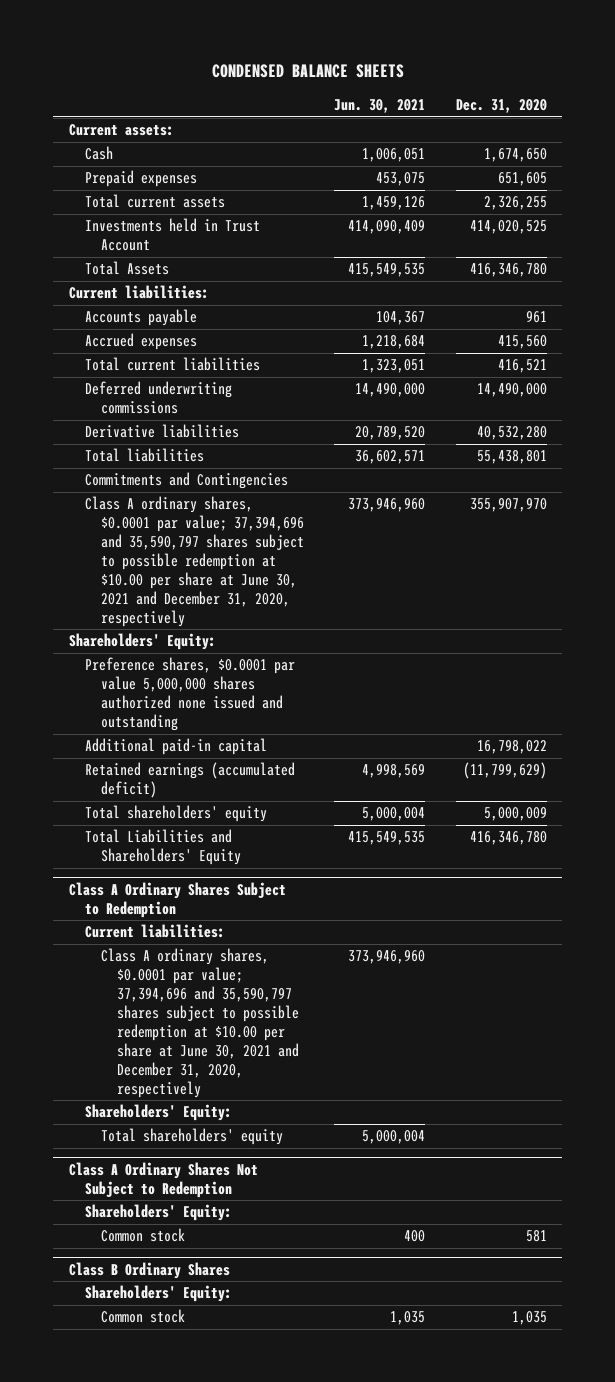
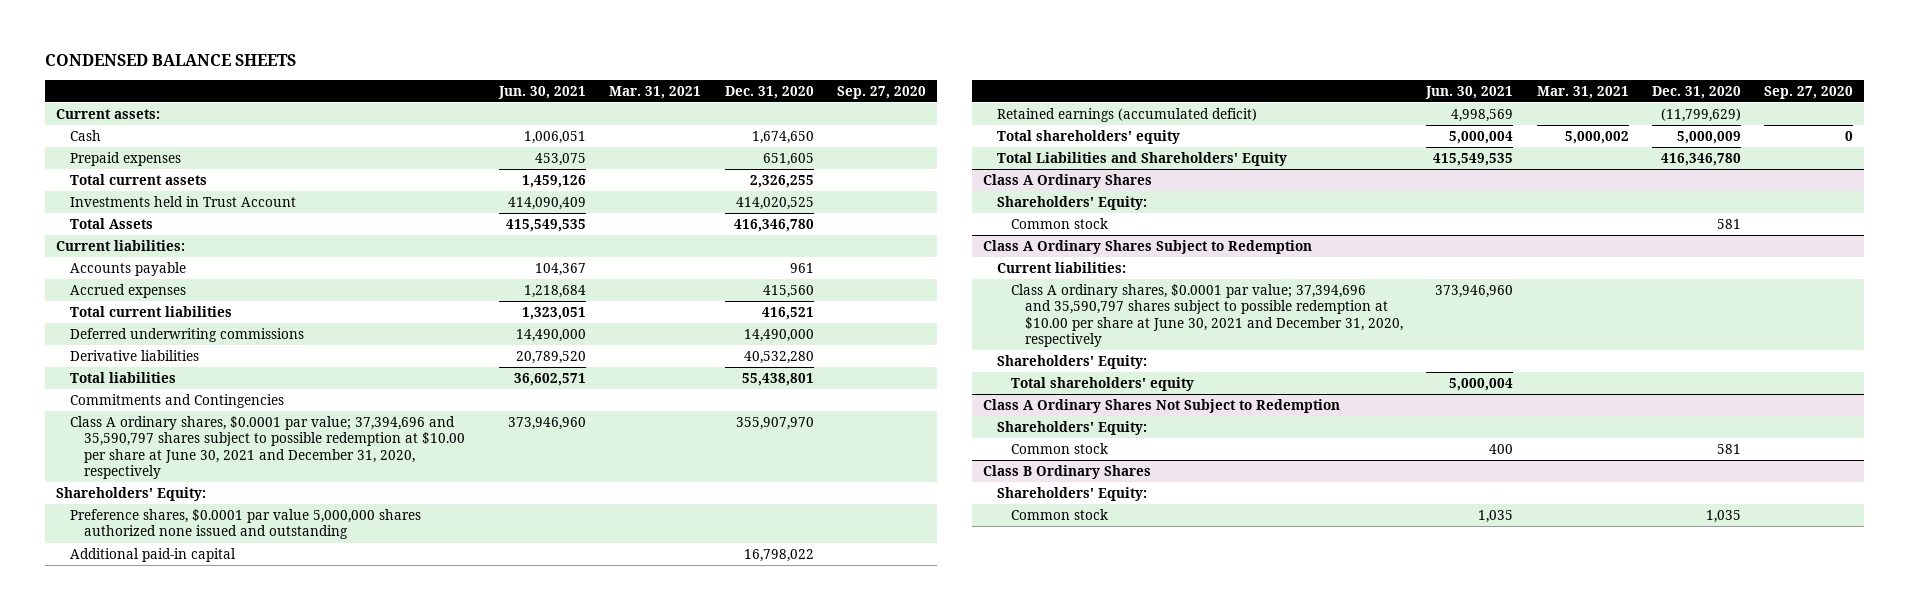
none -> [609,85,702,99] Mar. 31, 2021
none -> [836,85,926,99] Sep. 27, 2020
none -> [983,174,1153,189] Class A Ordinary Shares
none -> [997,196,1148,211] Shareholders' Equity:
none -> [1011,218,1109,230] Common stock

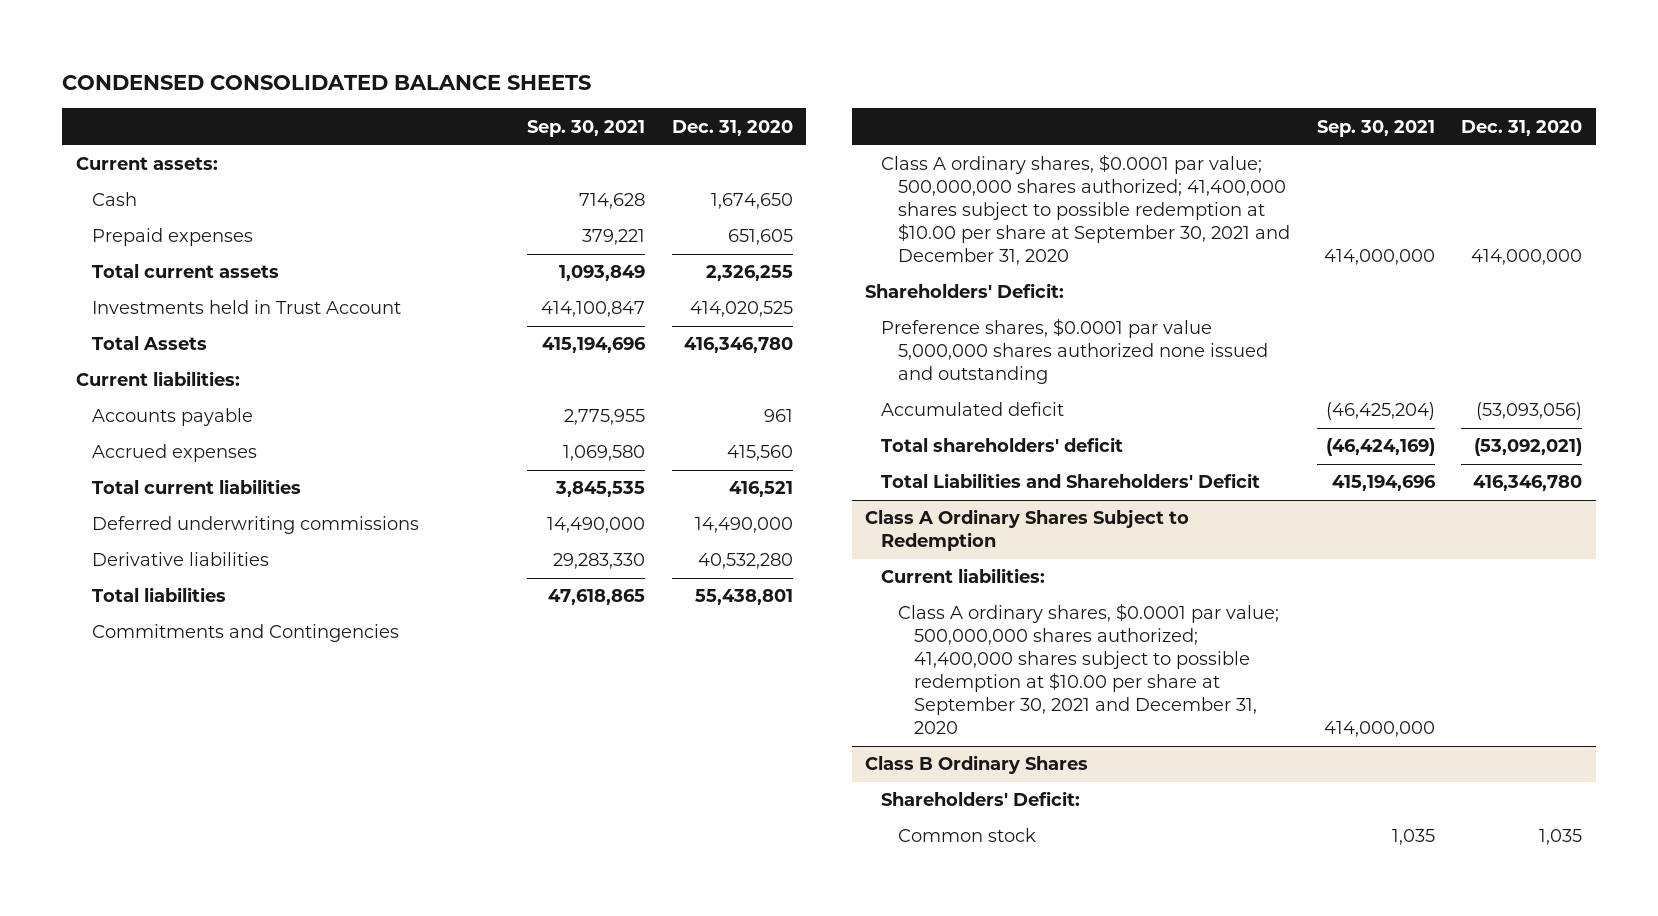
[44,53,296,66] CONDENSED BALANCE SHEETS -> [62,75,592,91] CONDENSED CONSOLIDATED BALANCE SHEETS
[498,85,587,99] Jun. 30, 2021 -> none
[609,85,702,99] Mar. 31, 2021 -> none
[836,85,926,99] Sep. 27, 2020 -> none
none -> [527,119,646,137] Sep. 30, 2021
[70,416,466,480] Class A ordinary shares, $0.0001 par value; 37,394,696 and 35,590,797 shares subject to possible redemption at $10.00 per share at June 30, 2021 and December 31, 2020, respectively -> [881,154,1290,266] Class A ordinary shares, $0.0001 par value; 500,000,000 shares authorized; 41,400,000 shares subject to possible redemption at $10.00 per share at September 30, 2021 and December 31, 2020
[735,417,814,431] 355,907,970 -> [1471,249,1583,266] 414,000,000
[56,487,207,502] Shareholders' Equity: -> [864,283,1064,299] Shareholders' Deficit:
[70,548,237,563] Additional paid-in capital -> none
[983,174,1153,189] Class A Ordinary Shares -> none
[997,196,1148,211] Shareholders' Equity: -> none
[1011,218,1109,230] Common stock -> none
[997,108,1258,123] Retained earnings (accumulated deficit) -> [881,402,1065,417] Accumulated deficit
[1660,108,1741,123] (11,799,629) -> [1476,402,1583,421] (53,093,056)
[997,130,1181,145] Total shareholders' equity -> [881,437,1124,453] Total shareholders' deficit
[1676,131,1741,145] 5,000,009 -> [1474,438,1583,457] (53,092,021)
[997,152,1288,167] Total Liabilities and Shareholders' Equity -> [881,473,1261,489] Total Liabilities and Shareholders' Deficit
[997,355,1148,370] Shareholders' Equity: -> none
[1011,377,1195,392] Total shareholders' equity -> none
[983,399,1341,414] Class A Ordinary Shares Not Subject to Redemption -> none
[997,421,1148,436] Shareholders' Equity: -> none
[1011,443,1109,455] Common stock -> none
[1011,284,1404,348] Class A ordinary shares, $0.0001 par value; 37,394,696 and 35,590,797 shares subject to possible redemption at $10.00 per share at June 30, 2021 and December 31, 2020, respectively -> [897,603,1279,735] Class A ordinary shares, $0.0001 par value; 500,000,000 shares authorized; 41,400,000 shares subject to possible redemption at $10.00 per share at September 30, 2021 and December 31, 2020
[997,487,1148,502] Shareholders' Equity: -> [881,791,1081,807] Shareholders' Deficit:

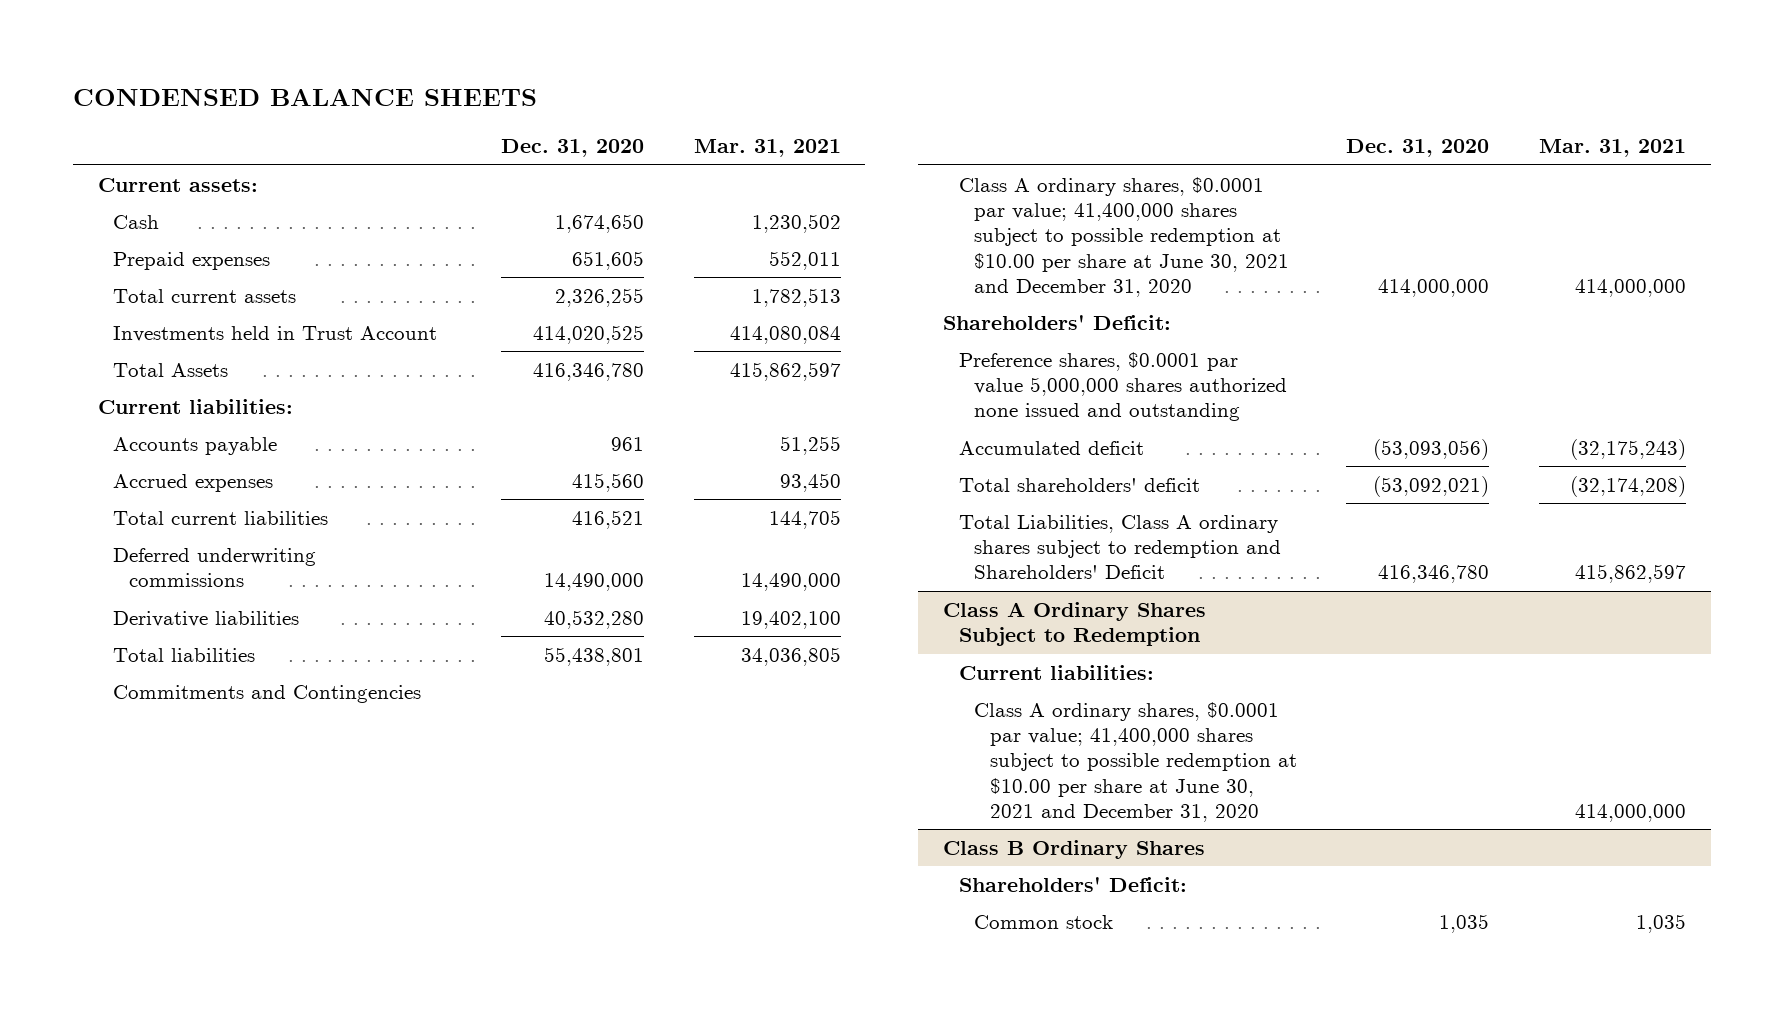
[62,75,592,91] CONDENSED CONSOLIDATED BALANCE SHEETS -> [73,89,538,107] CONDENSED BALANCE SHEETS
[527,119,646,137] Sep. 30, 2021 -> none
none -> [693,139,841,158] Mar. 31, 2021
[881,154,1290,266] Class A ordinary shares, $0.0001 par value; 500,000,000 shares authorized; 41,400,000 shares subject to possible redemption at $10.00 per share at September 30, 2021 and December 31, 2020 -> [958,177,1290,297] Class A ordinary shares, $0.0001 par value; 41,400,000 shares subject to possible redemption at $10.00 per share at June 30, 2021 and December 31, 2020
[881,473,1261,489] Total Liabilities and Shareholders' Deficit -> [958,515,1282,580] Total Liabilities, Class A ordinary shares subject to redemption and Shareholders' Deficit
[897,603,1279,735] Class A ordinary shares, $0.0001 par value; 500,000,000 shares authorized; 41,400,000 shares subject to possible redemption at $10.00 per share at September 30, 2021 and December 31, 2020 -> [974,702,1297,822] Class A ordinary shares, $0.0001 par value; 41,400,000 shares subject to possible redemption at $10.00 per share at June 30, 2021 and December 31, 2020

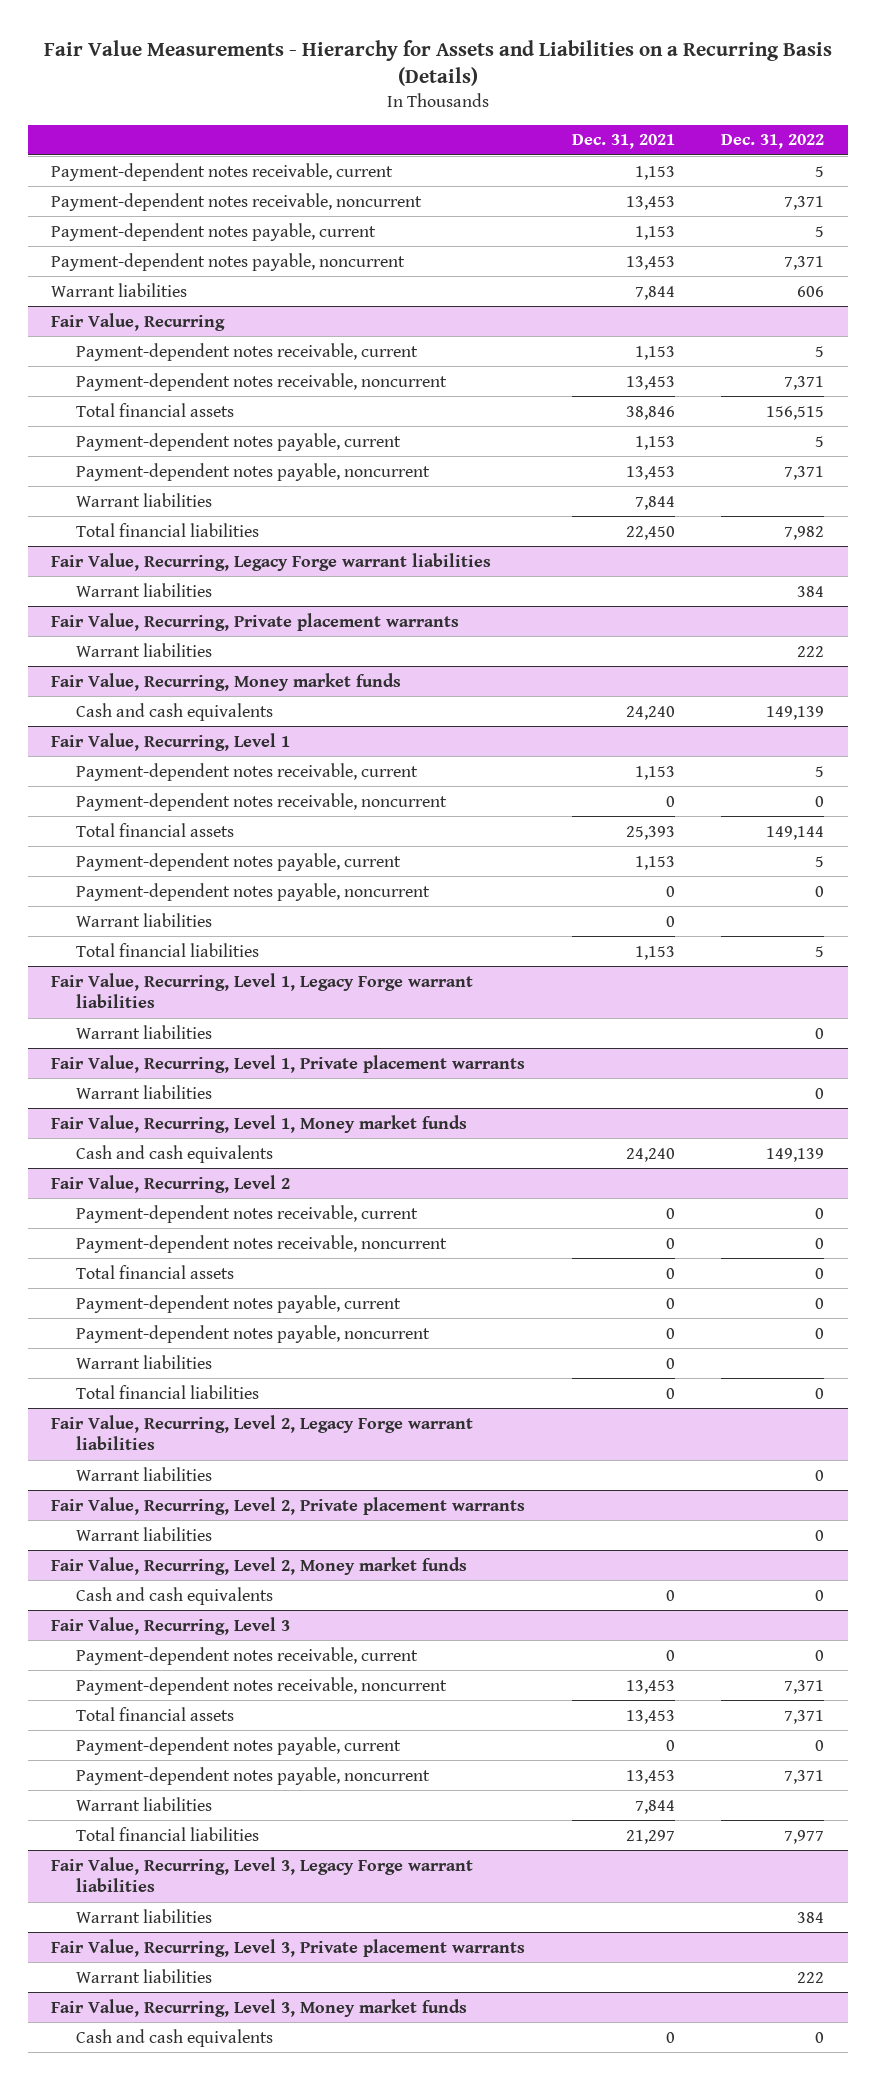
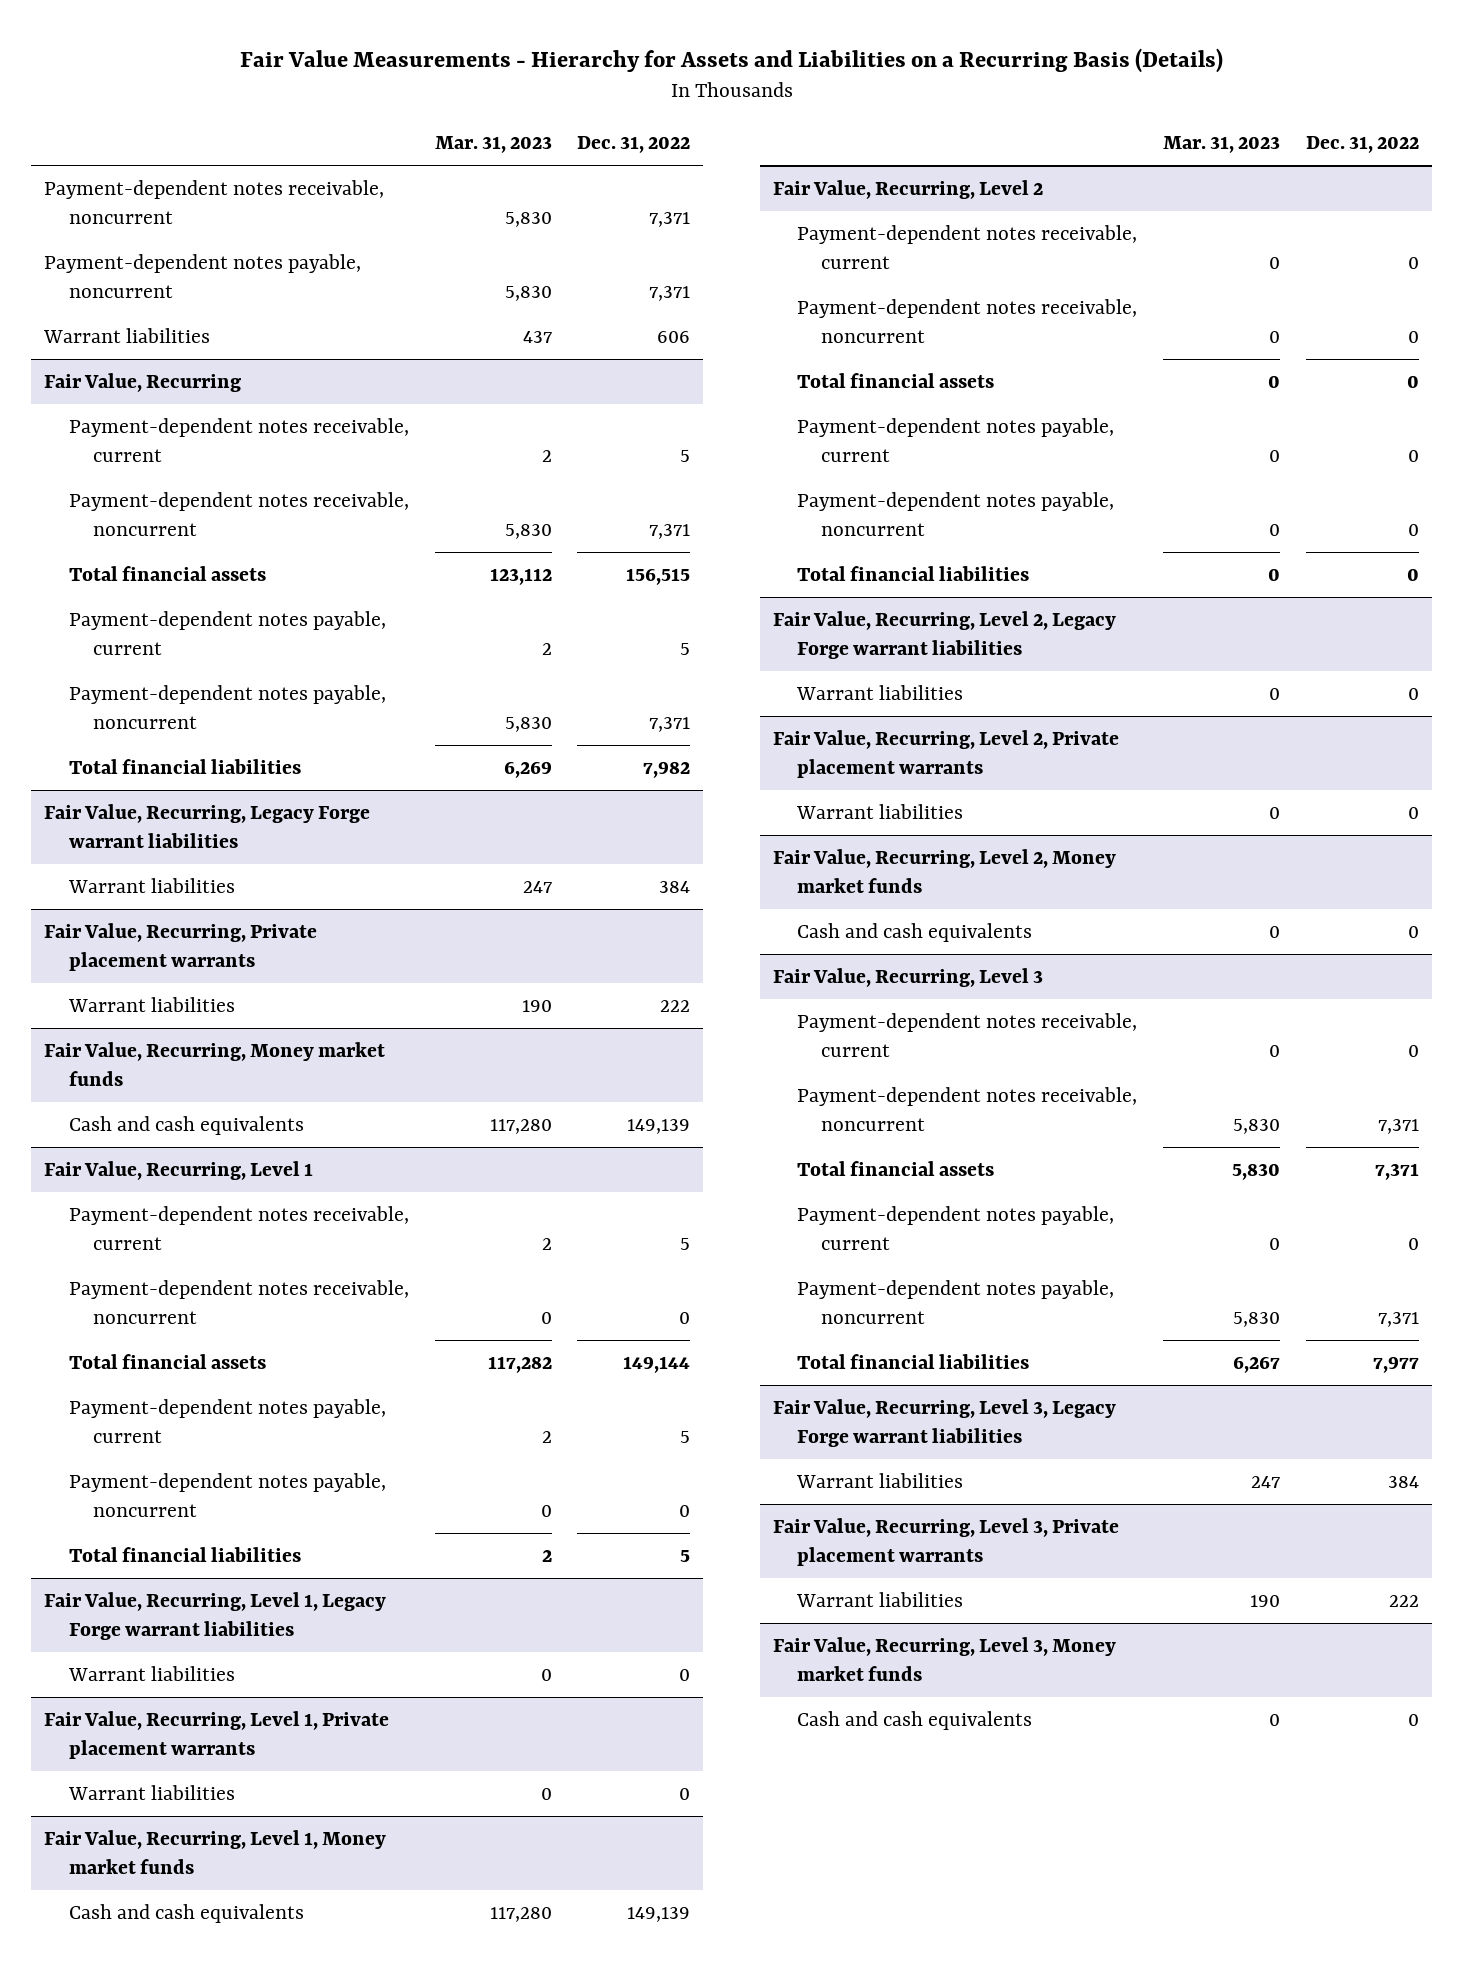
[571,134,675,150] Dec. 31, 2021 -> none
none -> [434,135,552,153] Mar. 31, 2023
[51,162,394,181] Payment-dependent notes receivable, current -> none
[51,222,377,241] Payment-dependent notes payable, current -> none
[75,492,212,507] Warrant liabilities -> none
[75,912,212,927] Warrant liabilities -> none
[75,1354,212,1369] Warrant liabilities -> none
[75,1796,212,1811] Warrant liabilities -> none

